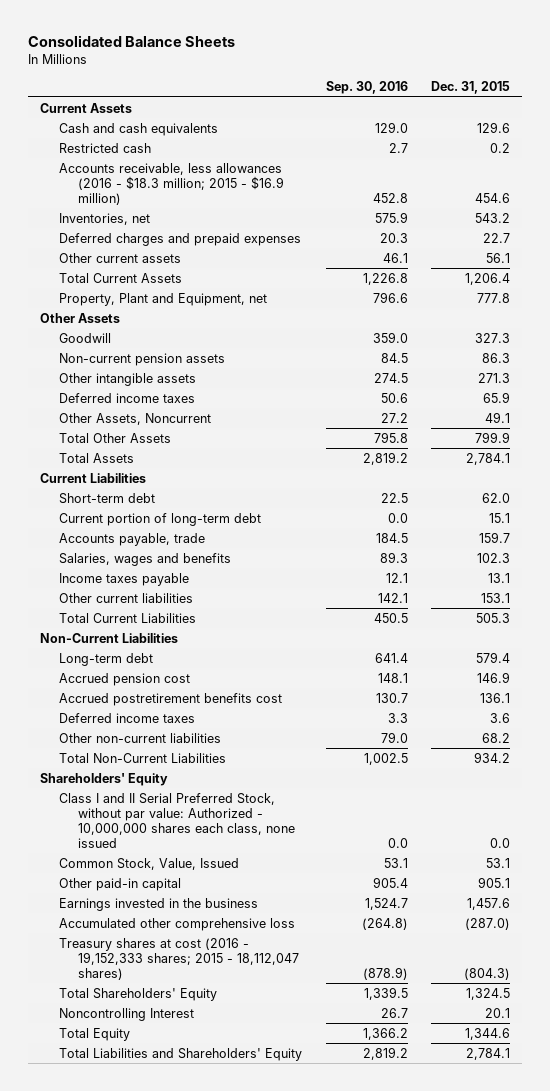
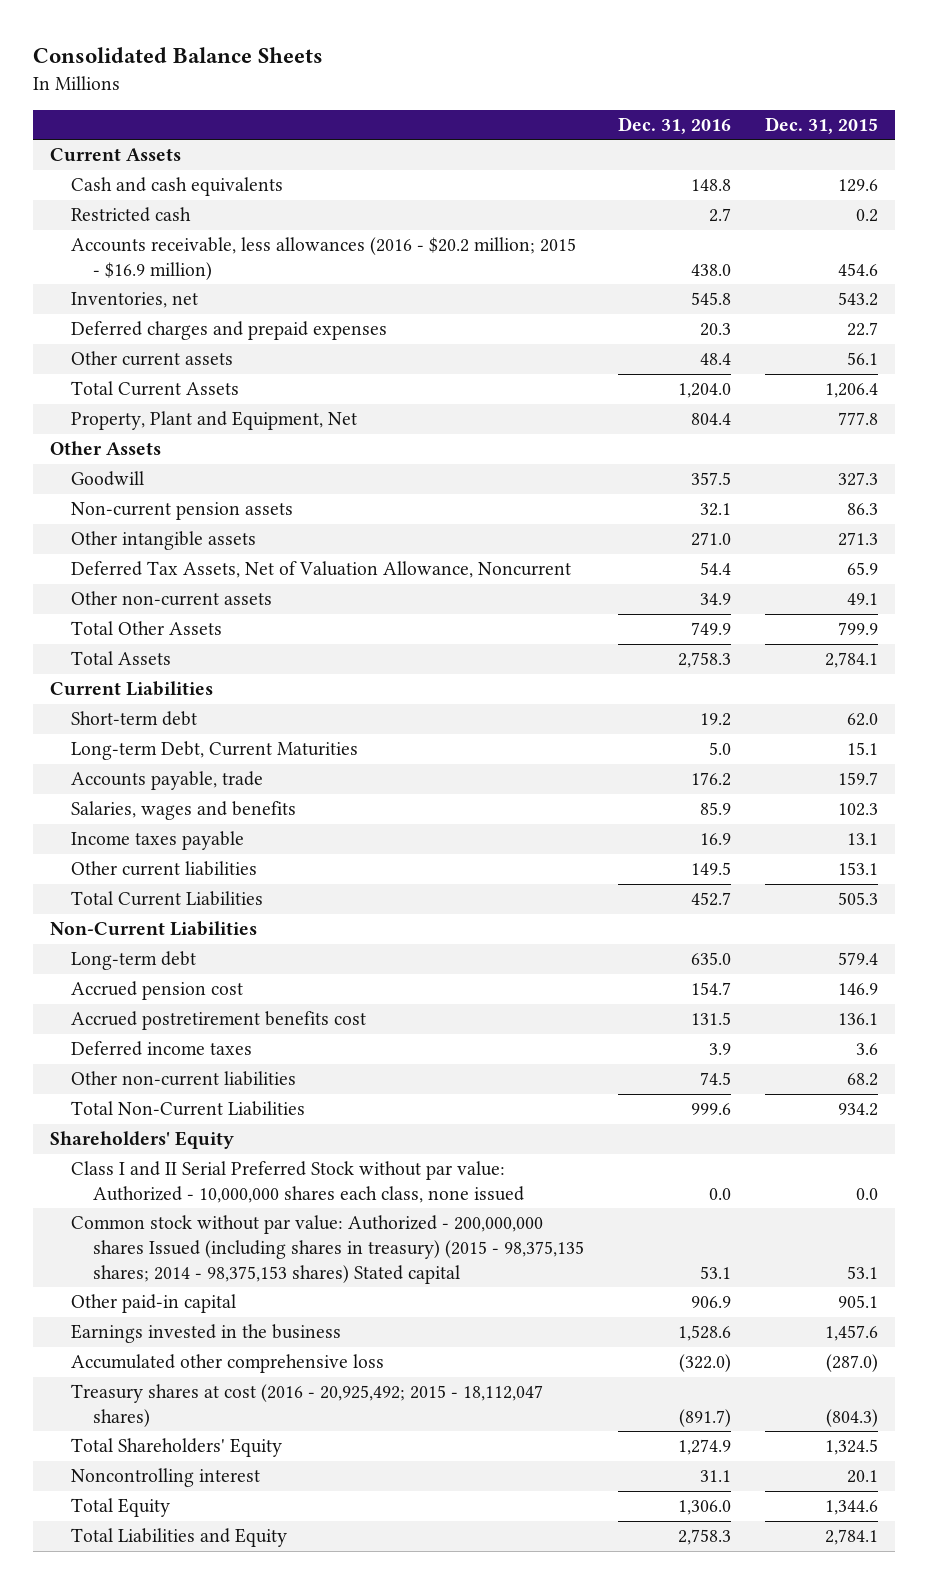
[325,81,408,95] Sep. 30, 2016 -> none
none -> [618,116,732,134] Dec. 31, 2016
[58,162,285,205] Accounts receivable, less allowances (2016 - $18.3 million; 2015 - $16.9 million) -> [71,237,577,280] Accounts receivable, less allowances (2016 - $20.2 million; 2015 - $16.9 million)
[58,292,267,306] Property, Plant and Equipment, net -> [71,411,358,431] Property, Plant and Equipment, Net
[58,392,195,403] Deferred income taxes -> [71,561,572,579] Deferred Tax Assets, Net of Valuation Allowance, Noncurrent
[58,412,211,425] Other Assets, Noncurrent -> [71,591,273,607] Other non-current assets
[58,512,261,526] Current portion of long-term debt -> [71,741,359,761] Long-term Debt, Current Maturities
[58,792,296,848] Class I and II Serial Preferred Stock, without par value: Authorized - 10,000,000 shares each class, none issued -> [71,1161,525,1203] Class I and II Serial Preferred Stock without par value: Authorized - 10,000,000 shares each class, none issued
[58,857,239,870] Common Stock, Value, Issued -> [71,1215,585,1284] Common stock without par value: Authorized - 200,000,000 shares Issued (including shares in treasury) (2015 - 98,375,135 shares; 2014 - 98,375,153 shares) Stated capital
[58,937,300,980] Treasury shares at cost (2016 - 19,152,333 shares; 2015 - 18,112,047 shares) -> [71,1384,544,1427] Treasury shares at cost (2016 - 20,925,492; 2015 - 18,112,047 shares)
[58,1007,194,1021] Noncontrolling Interest -> [71,1468,261,1488] Noncontrolling interest
[58,1047,302,1061] Total Liabilities and Shareholders' Equity -> [71,1528,288,1548] Total Liabilities and Equity

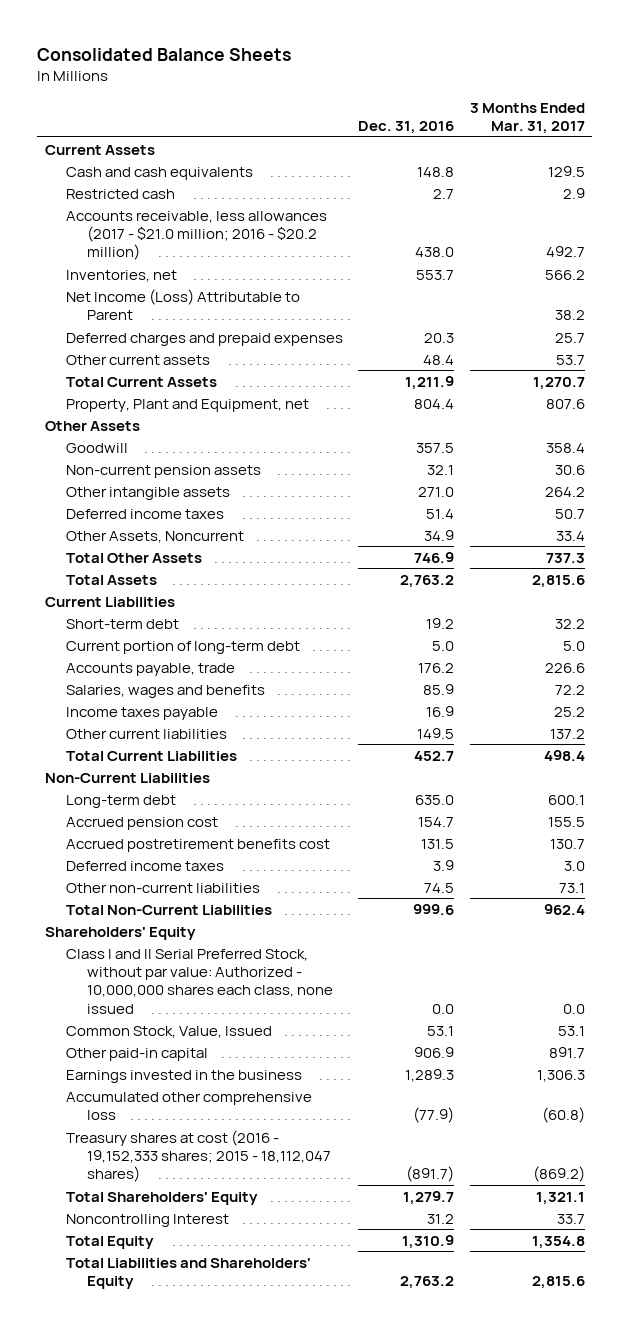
[765,116,879,134] Dec. 31, 2015 -> none
none -> [469,102,585,135] 3 Months Ended Mar. 31, 2017
[71,237,577,280] Accounts receivable, less allowances (2016 - $20.2 million; 2015 - $16.9 million) -> [65,210,327,261] Accounts receivable, less allowances (2017 - $21.0 million; 2016 - $20.2 million)
[691,292,732,306] 545.8 -> [416,269,455,280] 553.7
none -> [65,288,300,320] Net Income (Loss) Attributable to Parent
[678,383,732,399] 1,204.0 -> [405,375,455,390] 1,211.9
[71,411,358,431] Property, Plant and Equipment, Net -> [65,398,309,412] Property, Plant and Equipment, net
[71,561,572,579] Deferred Tax Assets, Net of Valuation Allowance, Noncurrent -> [65,508,224,519] Deferred income taxes
[700,562,732,576] 54.4 -> [426,508,455,519] 51.4
[71,591,273,607] Other non-current assets -> [65,530,244,543] Other Assets, Noncurrent
[691,622,732,636] 749.9 -> [414,551,455,563] 746.9
[678,652,732,669] 2,758.3 -> [400,574,455,588] 2,763.2
[71,741,359,761] Long-term Debt, Current Maturities -> [65,640,300,654] Current portion of long-term debt
[71,1161,525,1203] Class I and II Serial Preferred Stock without par value: Authorized - 10,000,000 shares each class, none issued -> [65,948,334,1014] Class I and II Serial Preferred Stock, without par value: Authorized - 10,000,000 shares each class, none issued
[71,1215,585,1284] Common stock without par value: Authorized - 200,000,000 shares Issued (including shares in treasury) (2015 - 98,375,135 shares; 2014 - 98,375,153 shares) Stated capital -> [65,1025,272,1038] Common Stock, Value, Issued
[678,1325,732,1342] 1,528.6 -> [405,1068,455,1082] 1,289.3
[679,1354,732,1373] (322.0) -> [413,1106,455,1123] (77.9)
[71,1384,544,1427] Treasury shares at cost (2016 - 20,925,492; 2015 - 18,112,047 shares) -> [65,1129,332,1183] Treasury shares at cost (2016 - 19,152,333 shares; 2015 - 18,112,047 shares)
[678,1439,732,1456] 1,274.9 -> [403,1190,455,1205] 1,279.7
[71,1468,261,1488] Noncontrolling interest -> [65,1213,229,1227] Noncontrolling Interest
[700,1470,732,1483] 31.1 -> [427,1213,455,1224] 31.2
[678,1500,732,1516] 1,306.0 -> [402,1234,455,1249] 1,310.9
[71,1528,288,1548] Total Liabilities and Equity -> [65,1257,311,1289] Total Liabilities and Shareholders' Equity
[678,1529,732,1546] 2,758.3 -> [400,1275,455,1289] 2,763.2

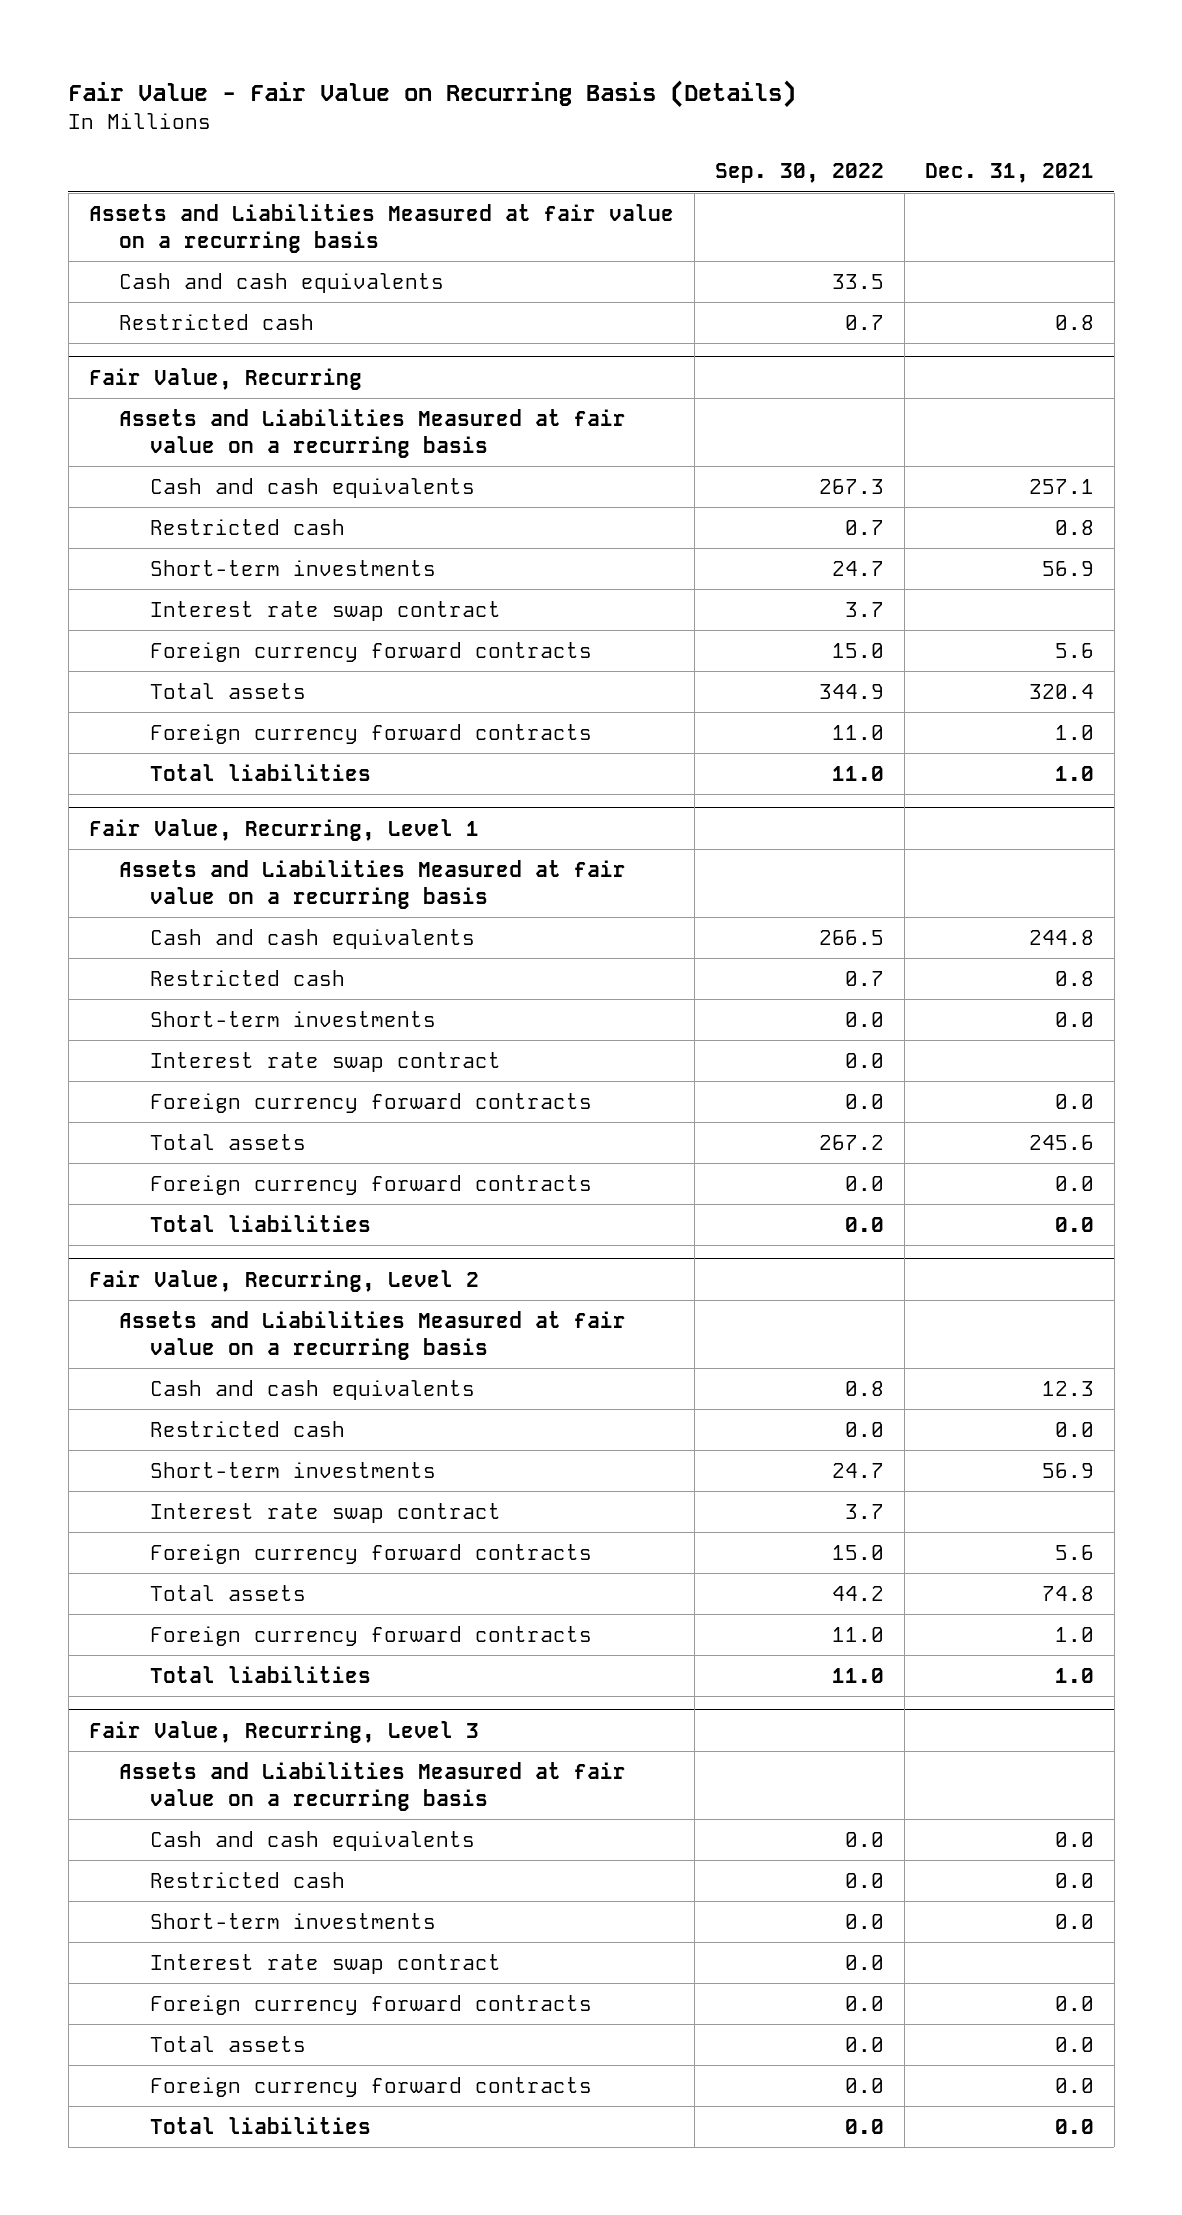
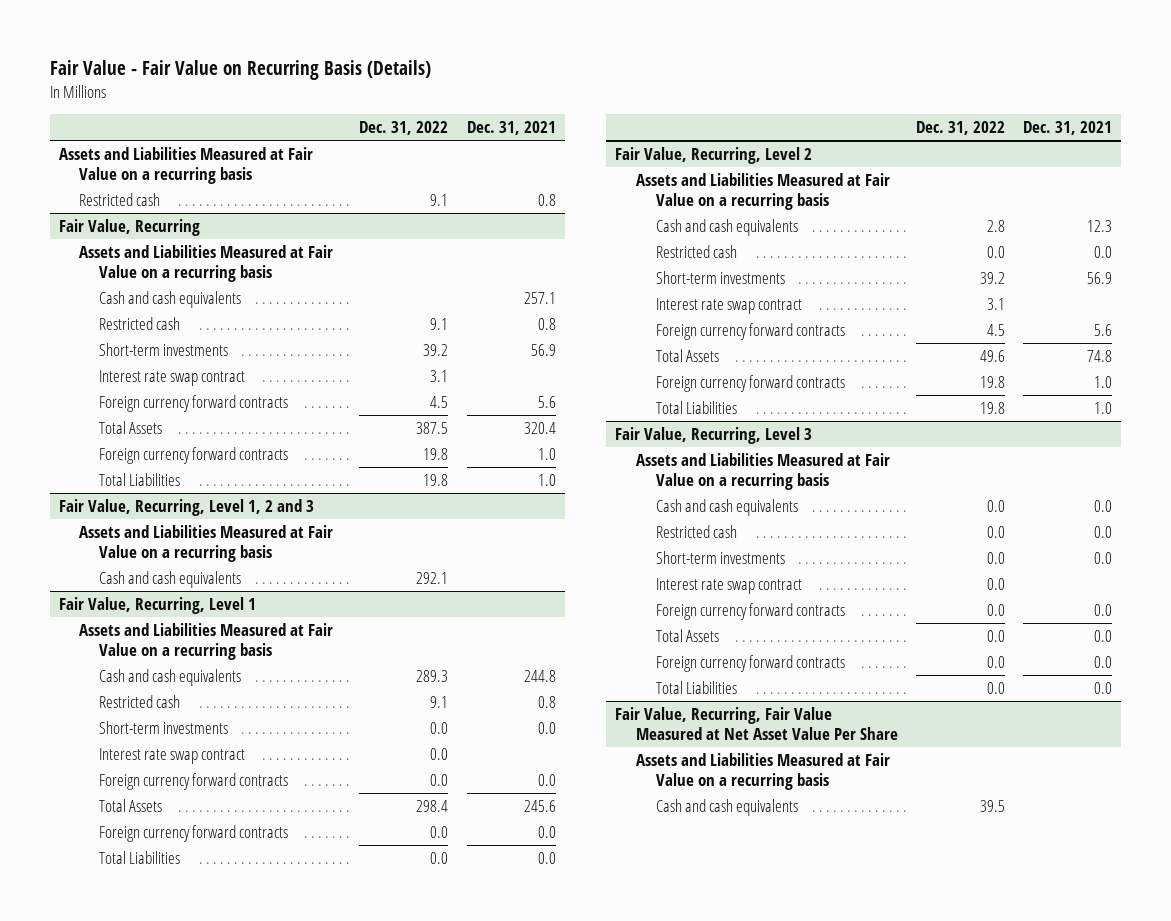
[714,163,884,184] Sep. 30, 2022 -> none
none -> [359,121,449,136] Dec. 31, 2022
[119,273,445,294] Cash and cash equivalents -> none
[88,204,674,254] Assets and Liabilities Measured at fair value on a recurring basis -> [58,146,313,185] Assets and Liabilities Measured at Fair Value on a recurring basis
[119,409,627,459] Assets and Liabilities Measured at fair value on a recurring basis -> [79,244,334,283] Assets and Liabilities Measured at Fair Value on a recurring basis
[150,683,307,700] Total assets -> [99,420,163,434] Total Assets
[150,764,372,782] Total liabilities -> [99,472,181,486] Total Liabilities
none -> [58,498,314,516] Fair Value, Recurring, Level 1, 2 and 3
none -> [79,524,334,563] Assets and Liabilities Measured at Fair Value on a recurring basis
none -> [99,570,242,588] Cash and cash equivalents
[119,860,627,910] Assets and Liabilities Measured at fair value on a recurring basis -> [79,622,334,661] Assets and Liabilities Measured at Fair Value on a recurring basis
[150,1134,307,1151] Total assets -> [99,798,163,812] Total Assets
[150,1215,372,1233] Total liabilities -> [99,850,181,864] Total Liabilities
[119,1311,627,1361] Assets and Liabilities Measured at fair value on a recurring basis -> [635,172,890,211] Assets and Liabilities Measured at Fair Value on a recurring basis
[150,1585,307,1602] Total assets -> [655,348,719,362] Total Assets
[150,1666,372,1684] Total liabilities -> [655,400,737,414] Total Liabilities
[119,1762,627,1812] Assets and Liabilities Measured at fair value on a recurring basis -> [635,452,890,491] Assets and Liabilities Measured at Fair Value on a recurring basis
[150,2036,307,2053] Total assets -> [655,628,719,642] Total Assets
[150,2117,372,2135] Total liabilities -> [655,680,737,694] Total Liabilities
none -> [615,706,898,741] Fair Value, Recurring, Fair Value Measured at Net Asset Value Per Share
none -> [635,752,890,791] Assets and Liabilities Measured at Fair Value on a recurring basis
none -> [655,798,798,816] Cash and cash equivalents

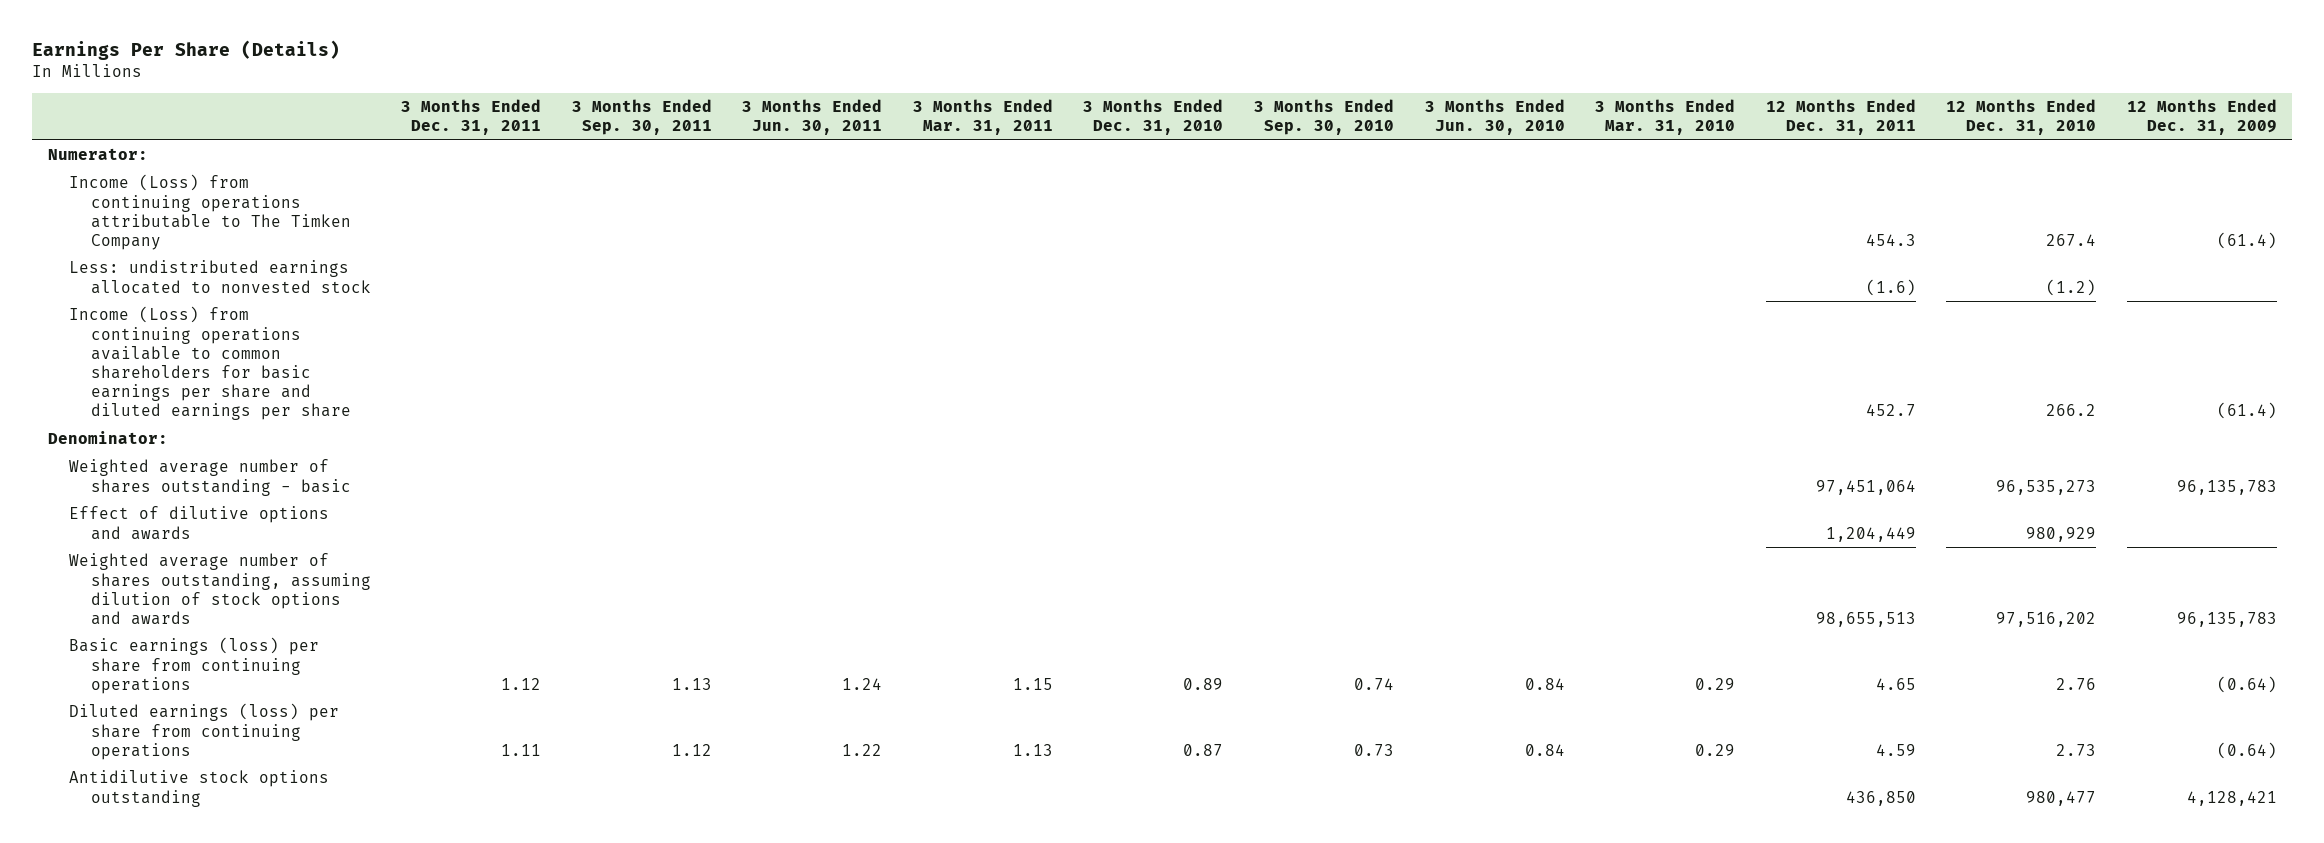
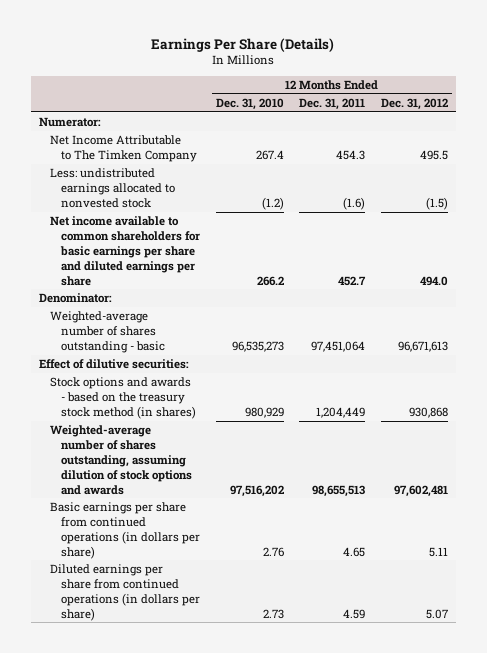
[401,98,542,136] 3 Months Ended Dec. 31, 2011 -> none
[571,98,712,136] 3 Months Ended Sep. 30, 2011 -> none
[742,98,883,136] 3 Months Ended Jun. 30, 2011 -> none
[912,98,1053,136] 3 Months Ended Mar. 31, 2011 -> none
[1083,98,1224,136] 3 Months Ended Dec. 31, 2010 -> none
[1254,98,1395,136] 3 Months Ended Sep. 30, 2010 -> none
[1424,98,1565,136] 3 Months Ended Jun. 30, 2010 -> none
[1595,98,1736,136] 3 Months Ended Mar. 31, 2010 -> none
[2126,98,2277,136] 12 Months Ended Dec. 31, 2009 -> none
none -> [381,97,449,110] Dec. 31, 2012
[69,174,351,250] Income (Loss) from continuing operations attributable to The Timken Company -> [49,135,197,162] Net Income Attributable to The Timken Company
[69,306,351,421] Income (Loss) from continuing operations available to common shareholders for basic earnings per share and diluted earnings per share -> [49,216,200,286] Net income available to common shareholders for basic earnings per share and diluted earnings per share
[69,770,330,807] Antidilutive stock options outstanding -> none
[69,459,351,496] Weighted average number of shares outstanding - basic -> [49,311,165,353] Weighted-average number of shares outstanding - basic
none -> [38,359,189,370] Effect of dilutive securities:
[69,506,330,540] Effect of dilutive options and awards -> [49,377,196,419] Stock options and awards - based on the treasury stock method (in shares)
[69,553,371,625] Weighted average number of shares outstanding, assuming dilution of stock options and awards -> [49,425,192,495] Weighted-average number of shares outstanding, assuming dilution of stock options and awards
[69,637,320,694] Basic earnings (loss) per share from continuing operations -> [49,502,200,559] Basic earnings per share from continued operations (in dollars per share)
[69,703,340,760] Diluted earnings (loss) per share from continuing operations -> [49,564,200,621] Diluted earnings per share from continued operations (in dollars per share)

